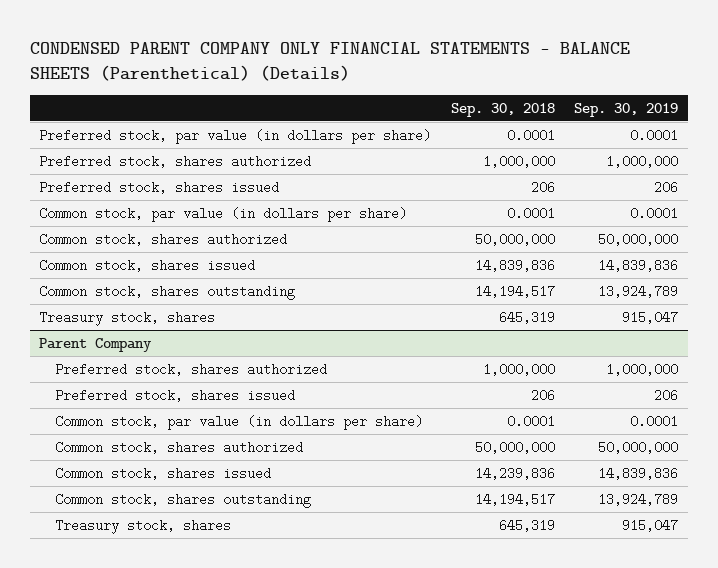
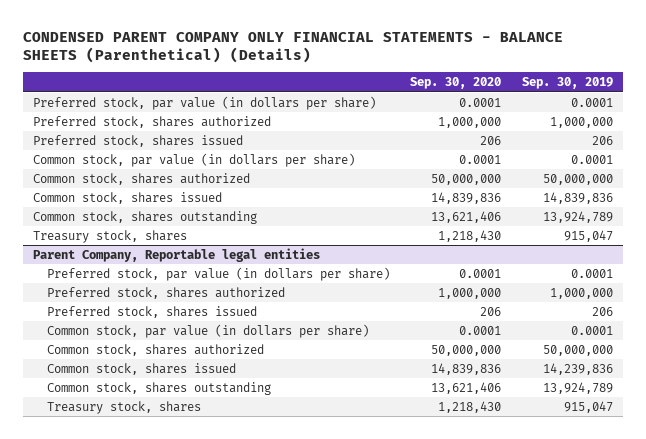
[450,102,555,117] Sep. 30, 2018 -> none
none -> [410,77,502,90] Sep. 30, 2020
[39,337,153,352] Parent Company -> none
none -> [33,247,321,262] Parent Company, Reportable legal entities
none -> [46,266,390,281] Preferred stock, par value (in dollars per share)
[598,466,679,480] 14,839,836 -> [542,362,613,375] 14,239,836

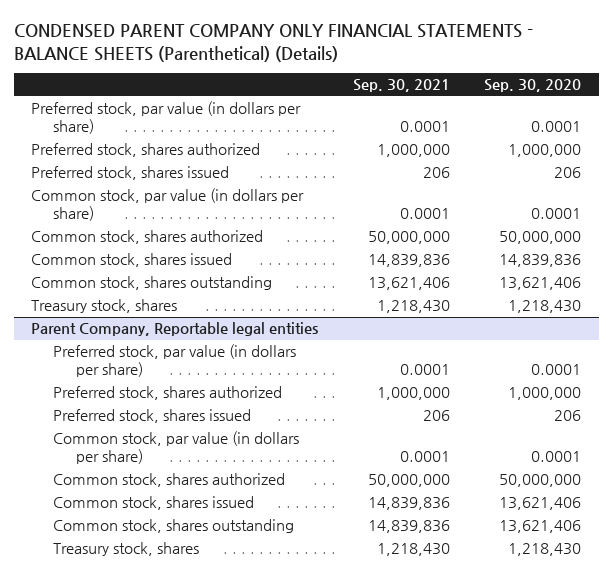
[521,77,613,90] Sep. 30, 2019 -> none
none -> [352,79,450,93] Sep. 30, 2021
[431,362,502,375] 14,839,836 -> [499,497,582,511] 13,621,406

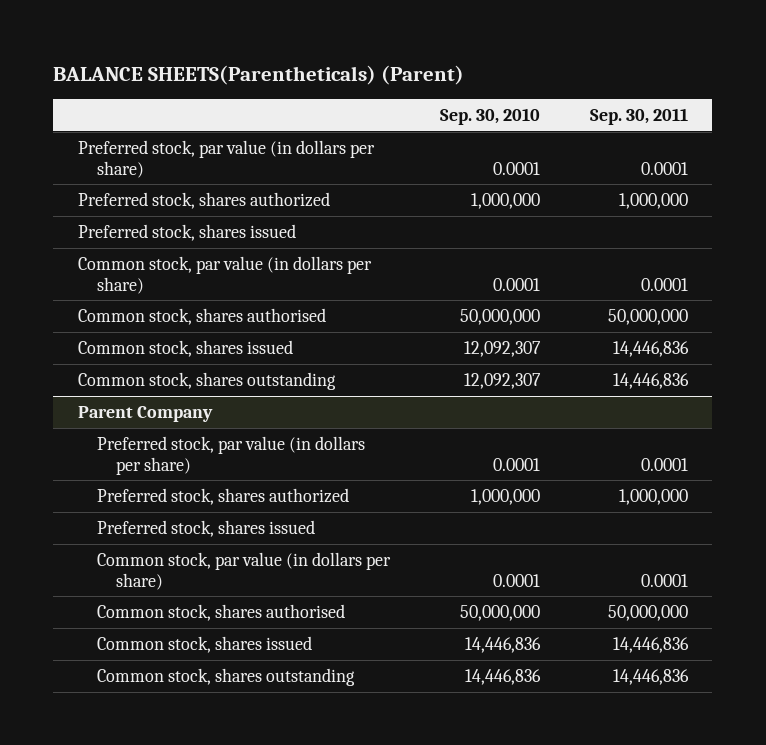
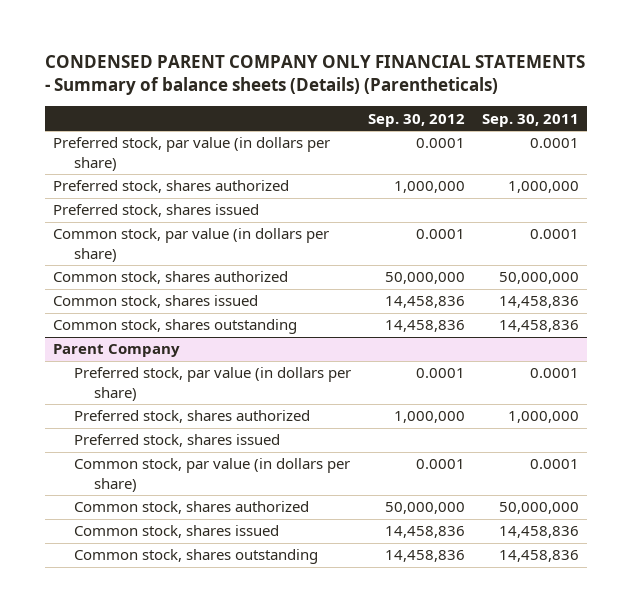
[53,65,465,86] BALANCE SHEETS(Parentheticals) (Parent) -> [44,55,585,96] CONDENSED PARENT COMPANY ONLY FINANCIAL STATEMENTS - Summary of balance sheets (Details) (Parentheticals)
[439,107,540,125] Sep. 30, 2010 -> none
none -> [367,113,465,127] Sep. 30, 2012
[78,307,327,325] Common stock, shares authorised -> [53,271,289,285] Common stock, shares authorized
[612,340,689,357] 14,446,836 -> [498,296,579,309] 14,458,836
[612,372,689,389] 14,446,836 -> [498,320,579,333] 14,458,836
[97,603,346,621] Common stock, shares authorised -> [73,501,309,515] Common stock, shares authorized
[612,636,689,653] 14,446,836 -> [498,526,579,539] 14,458,836
[612,668,689,685] 14,446,836 -> [498,550,579,563] 14,458,836

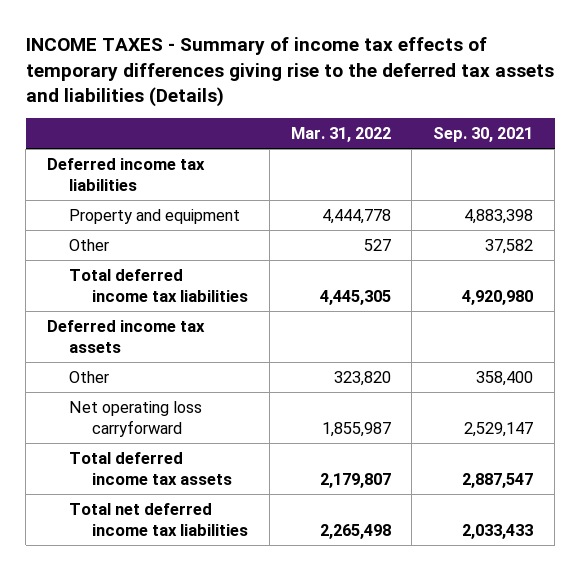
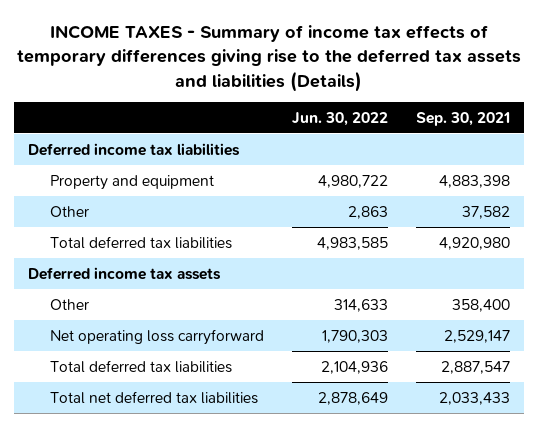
[290,127,391,143] Mar. 31, 2022 -> none
none -> [292,111,389,126] Jun. 30, 2022
[69,268,248,302] Total deferred income tax liabilities -> [50,235,233,249] Total deferred tax liabilities
[69,451,232,485] Total deferred income tax assets -> [50,359,233,373] Total deferred tax liabilities
[69,502,248,536] Total net deferred income tax liabilities -> [50,390,259,404] Total net deferred tax liabilities

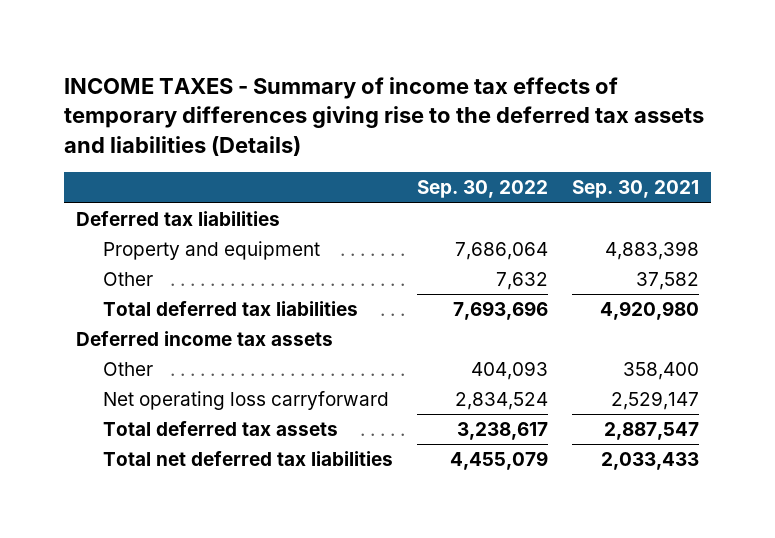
[292,111,389,126] Jun. 30, 2022 -> none
none -> [417,180,549,199] Sep. 30, 2022
[27,142,240,156] Deferred income tax liabilities -> [75,211,280,227] Deferred tax liabilities
[50,359,233,373] Total deferred tax liabilities -> [103,421,339,437] Total deferred tax assets

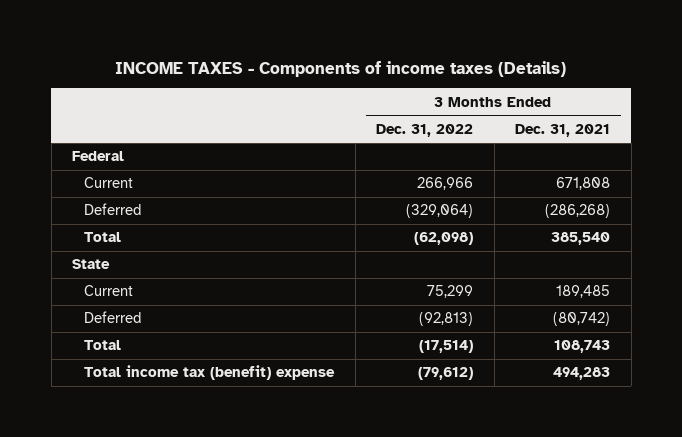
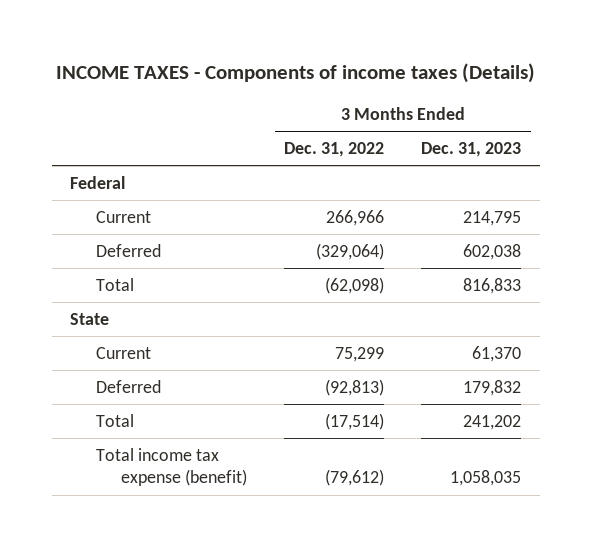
[515,123,611,137] Dec. 31, 2021 -> none
none -> [421,141,522,157] Dec. 31, 2023
[84,365,336,381] Total income tax (benefit) expense -> [95,447,247,487] Total income tax expense (benefit)

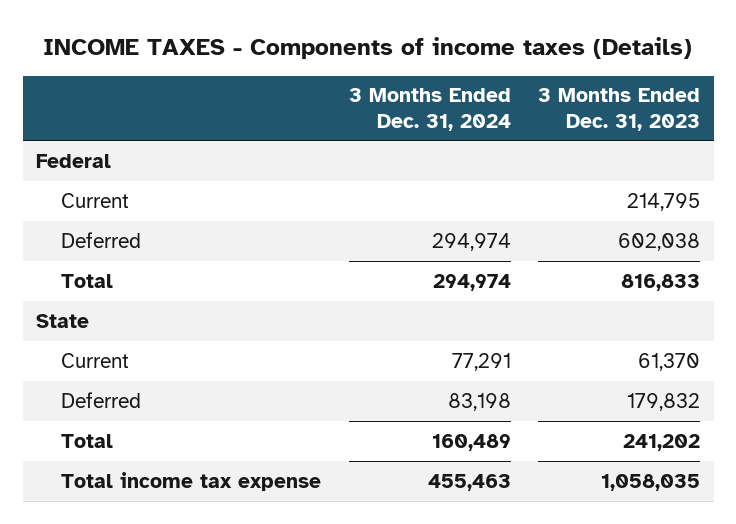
[283,141,384,157] Dec. 31, 2022 -> none
none -> [348,88,511,131] 3 Months Ended Dec. 31, 2024
[95,447,247,487] Total income tax expense (benefit) -> [61,471,322,491] Total income tax expense

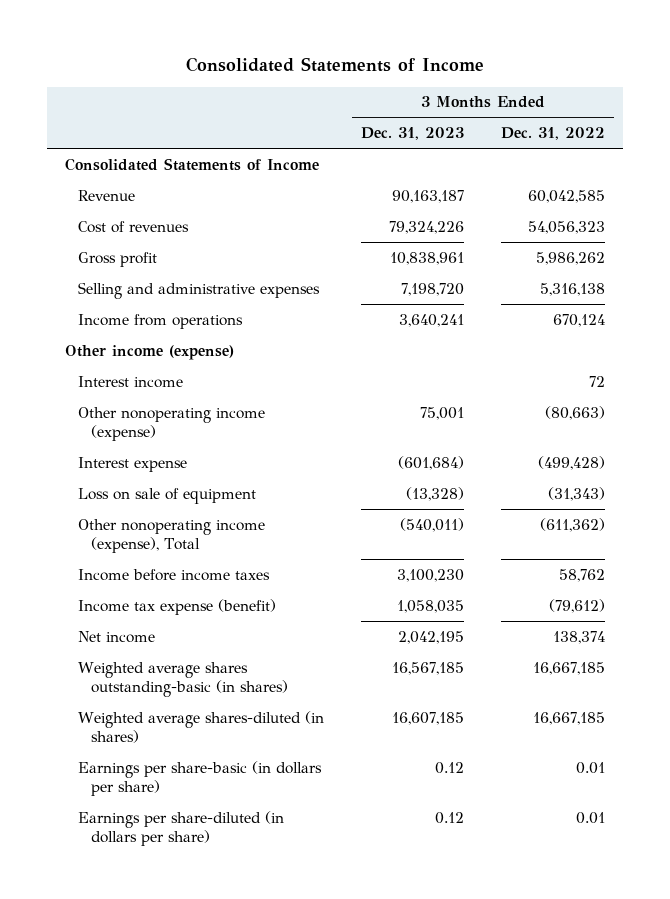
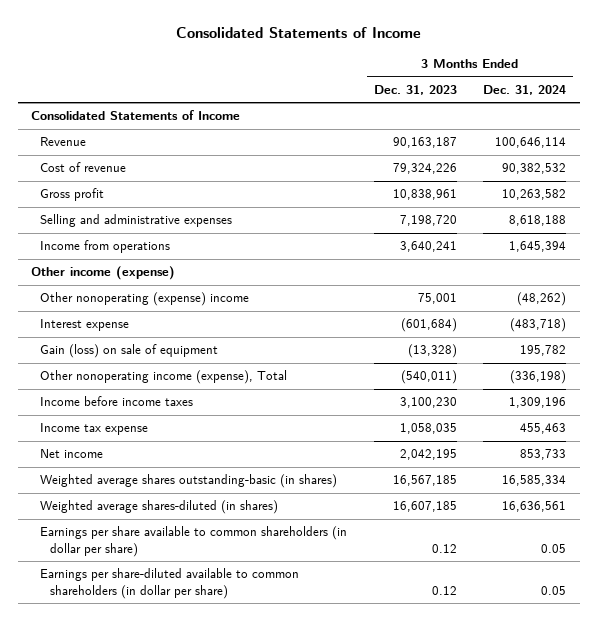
[500,127,605,141] Dec. 31, 2022 -> none
none -> [483,84,567,95] Dec. 31, 2024
[78,220,190,233] Cost of revenues -> [40,162,127,173] Cost of revenue
[78,375,184,388] Interest income -> none
[78,406,266,441] Other nonoperating income (expense) -> [40,292,250,307] Other nonoperating (expense) income
[78,487,257,504] Loss on sale of equipment -> [40,344,219,359] Gain (loss) on sale of equipment
[78,598,277,615] Income tax expense (benefit) -> [40,423,149,436] Income tax expense
[78,760,323,796] Earnings per share-basic (in dollars per share) -> [40,526,348,557] Earnings per share available to common shareholders (in dollar per share)
[78,810,285,846] Earnings per share-diluted (in dollars per share) -> [40,568,300,599] Earnings per share-diluted available to common shareholders (in dollar per share)

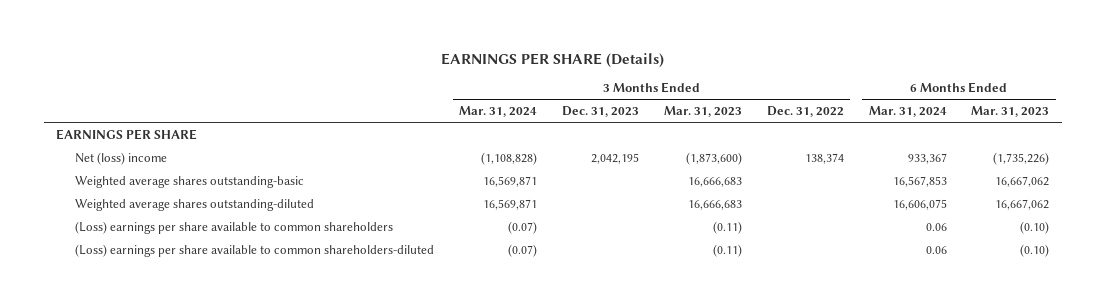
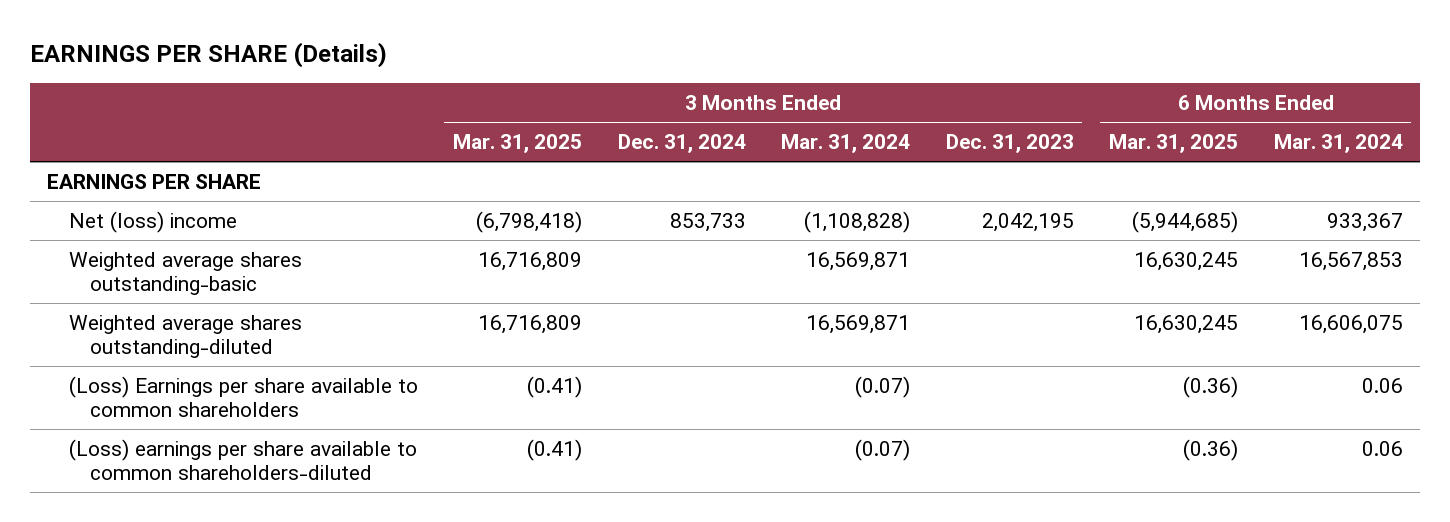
[663,105,742,117] Mar. 31, 2023 -> none
[766,105,844,117] Dec. 31, 2022 -> none
[971,105,1050,117] Mar. 31, 2023 -> none
none -> [453,134,583,154] Mar. 31, 2025
none -> [617,134,746,154] Dec. 31, 2024
none -> [1109,134,1239,154] Mar. 31, 2025
[75,220,394,234] (Loss) earnings per share available to common shareholders -> [68,375,418,418] (Loss) Earnings per share available to common shareholders

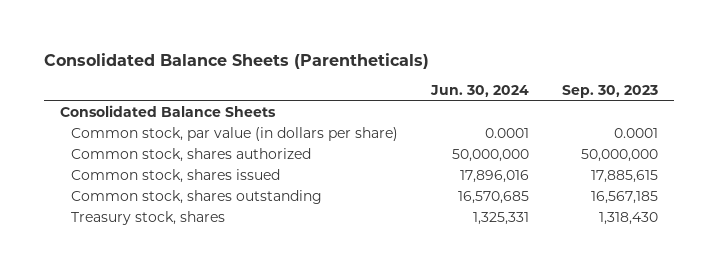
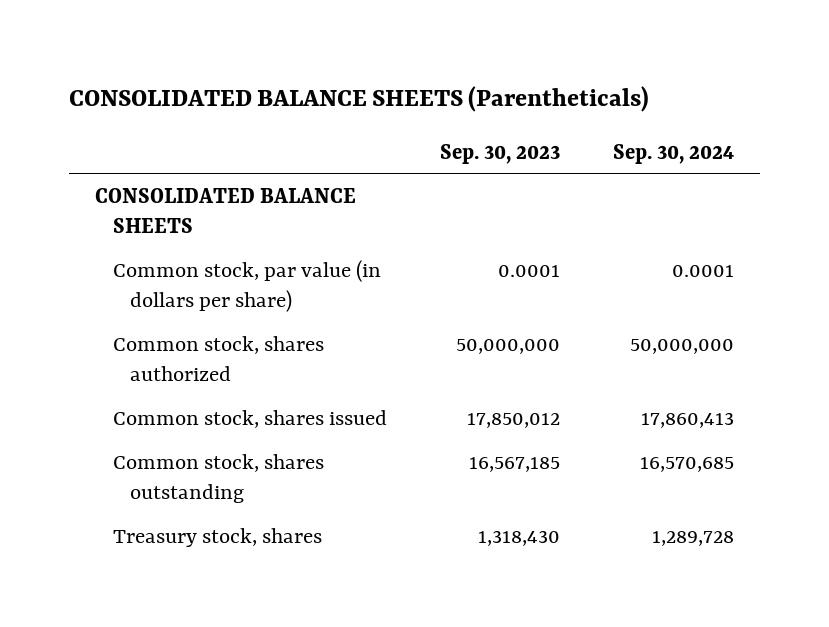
[43,52,429,69] Consolidated Balance Sheets (Parentheticals) -> [68,85,649,112] CONSOLIDATED BALANCE SHEETS (Parentheticals)
[429,85,529,98] Jun. 30, 2024 -> none
none -> [612,143,734,164] Sep. 30, 2024
[60,105,277,118] Consolidated Balance Sheets -> [95,187,357,234] CONSOLIDATED BALANCE SHEETS
[590,170,658,184] 17,885,615 -> [466,412,560,428] 17,850,012

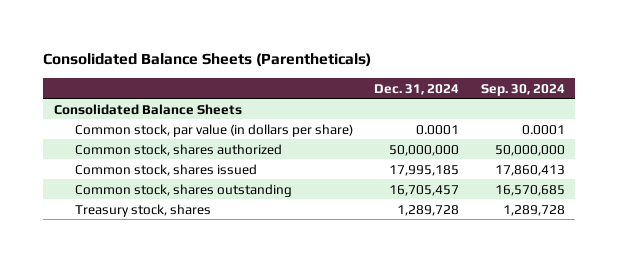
[68,85,649,112] CONSOLIDATED BALANCE SHEETS (Parentheticals) -> [43,53,372,67] Consolidated Balance Sheets (Parentheticals)
[439,143,560,164] Sep. 30, 2023 -> none
none -> [374,83,460,95] Dec. 31, 2024
[95,187,357,234] CONSOLIDATED BALANCE SHEETS -> [53,103,242,115] Consolidated Balance Sheets

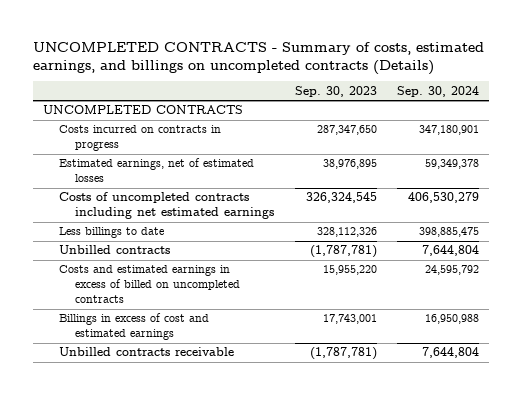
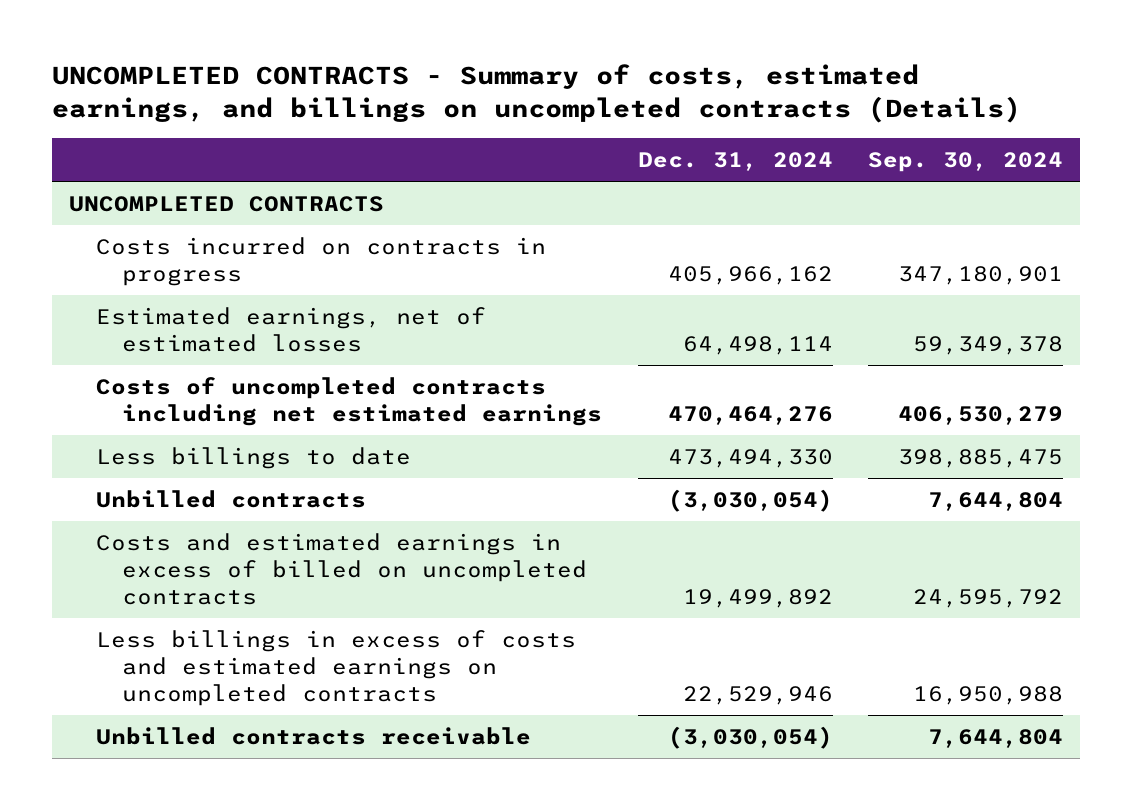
[294,85,377,97] Sep. 30, 2023 -> none
none -> [637,152,833,172] Dec. 31, 2024
[59,313,210,341] Billings in excess of cost and estimated earnings -> [95,629,576,707] Less billings in excess of costs and estimated earnings on uncompleted contracts

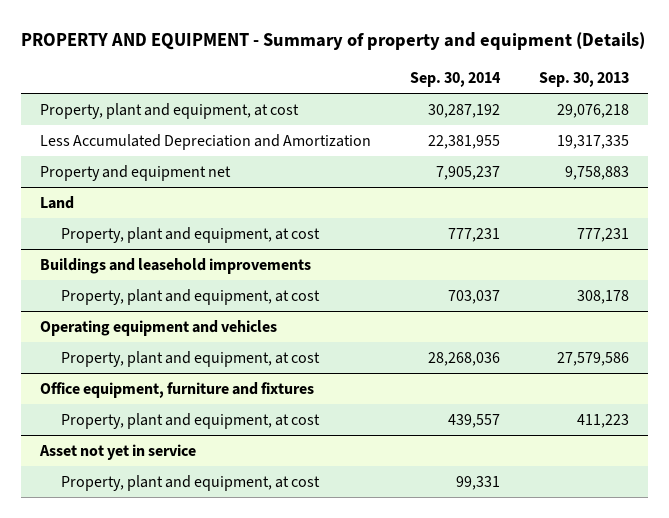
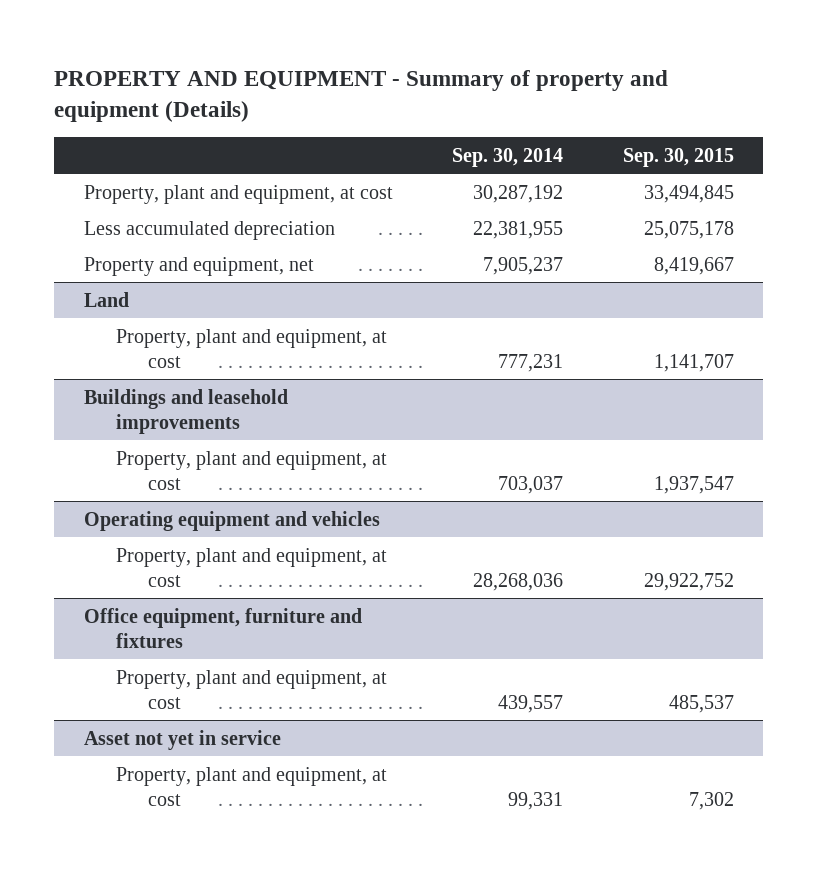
[538,71,629,87] Sep. 30, 2013 -> none
none -> [622,147,734,167] Sep. 30, 2015
[40,134,372,151] Less Accumulated Depreciation and Amortization -> [83,220,335,240] Less accumulated depreciation
[40,165,232,182] Property and equipment net -> [83,256,314,276] Property and equipment, net

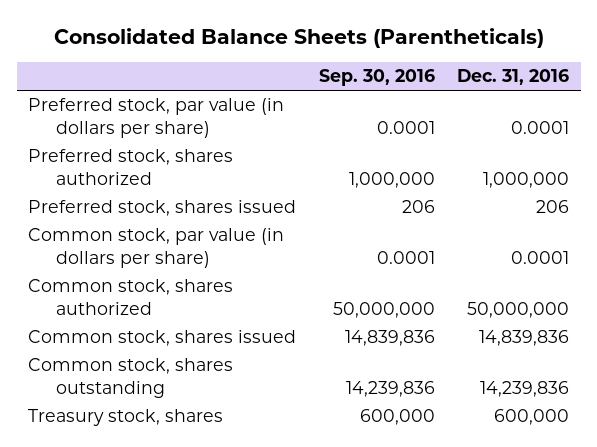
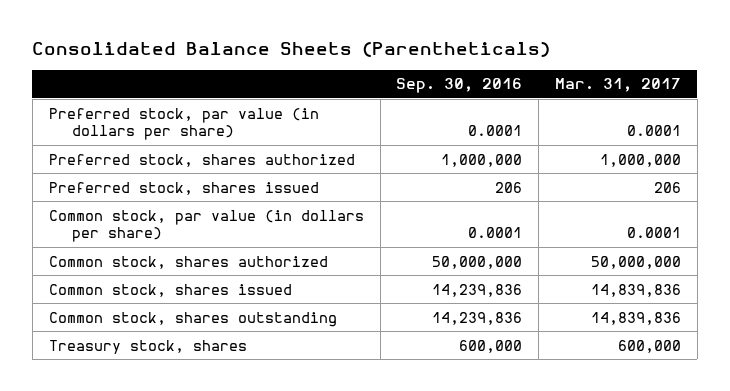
[457,69,570,86] Dec. 31, 2016 -> none
none -> [554,78,681,93] Mar. 31, 2017
[344,330,435,347] 14,839,836 -> [432,283,523,297] 14,239,836

